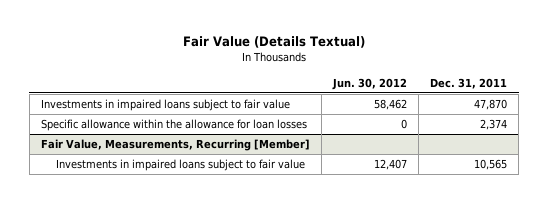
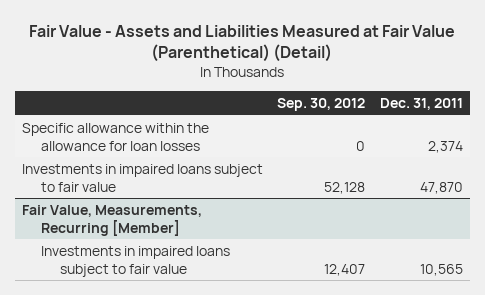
[182,36,365,49] Fair Value (Details Textual) -> [29,24,456,63] Fair Value - Assets and Liabilities Measured at Fair Value (Parenthetical) (Detail)
[331,77,407,90] Jun. 30, 2012 -> none
none -> [277,98,366,112] Sep. 30, 2012
[40,99,290,112] Investments in impaired loans subject to fair value -> [22,164,264,192] Investments in impaired loans subject to fair value

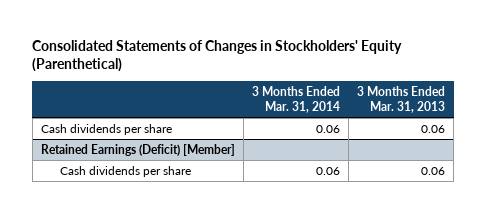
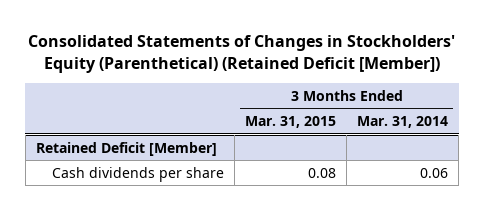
[32,39,403,73] Consolidated Statements of Changes in Stockholders' Equity (Parenthetical) -> [27,35,455,73] Consolidated Statements of Changes in Stockholders' Equity (Parenthetical) (Retained Deficit [Member])
[357,86,446,113] 3 Months Ended Mar. 31, 2013 -> none
none -> [245,116,337,129] Mar. 31, 2015
[40,123,172,135] Cash dividends per share -> none
[40,143,235,156] Retained Earnings (Deficit) [Member] -> [35,141,217,156] Retained Deficit [Member]

